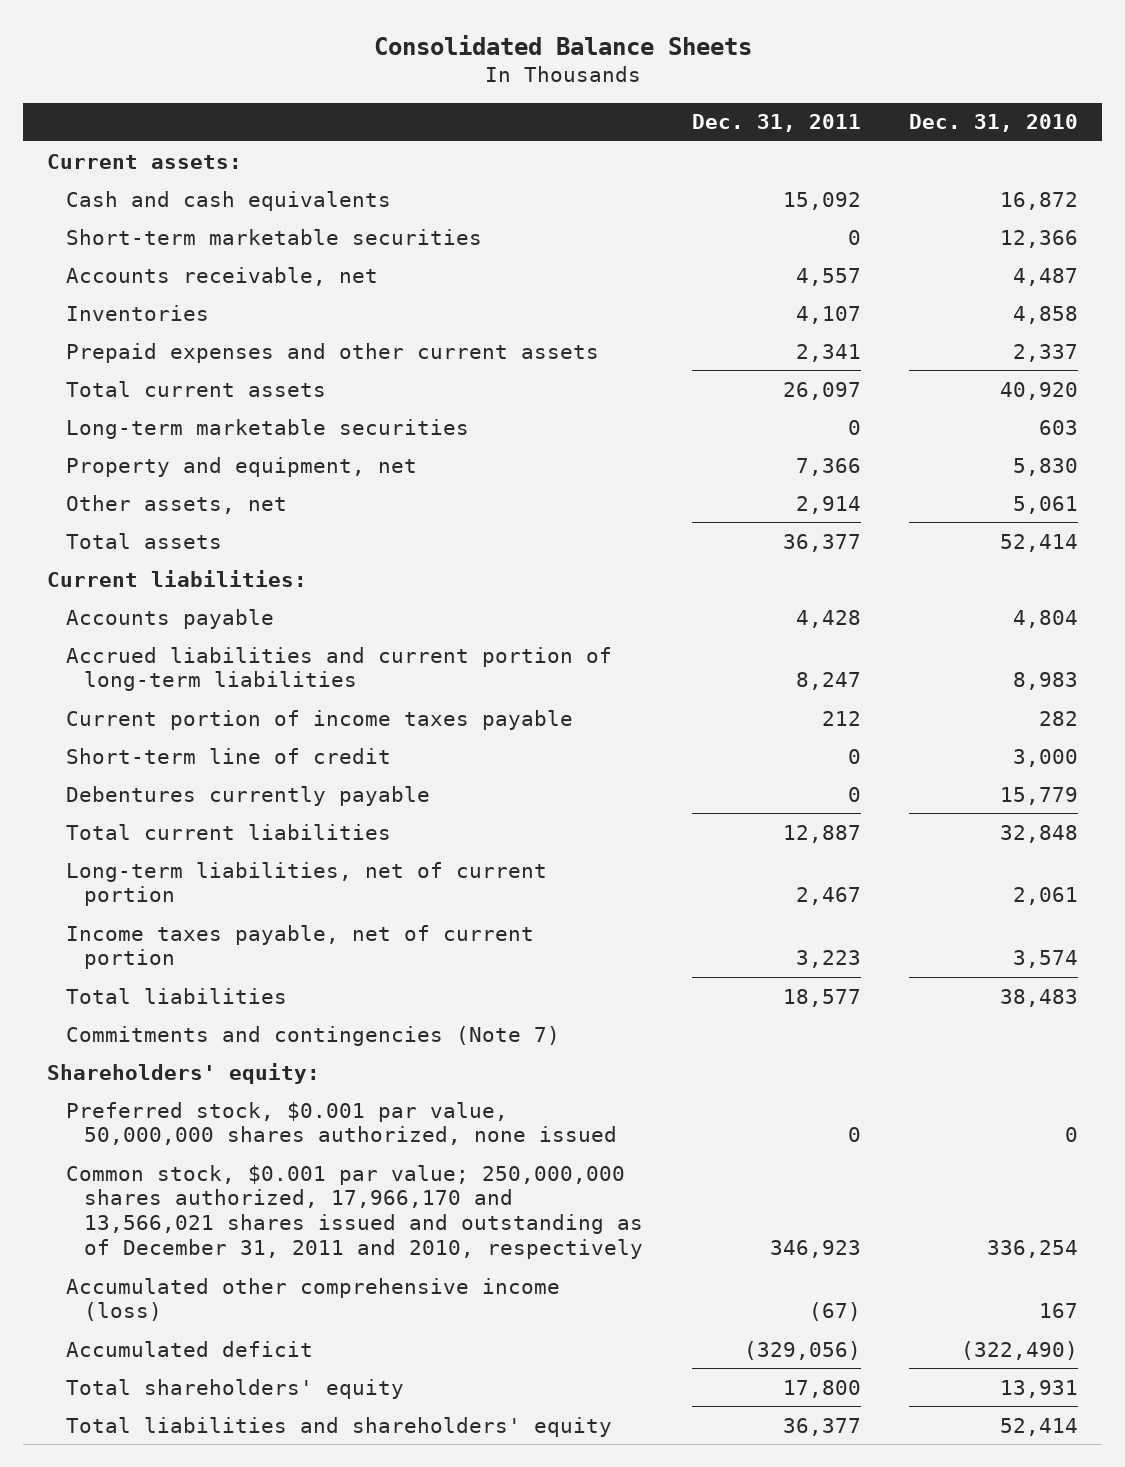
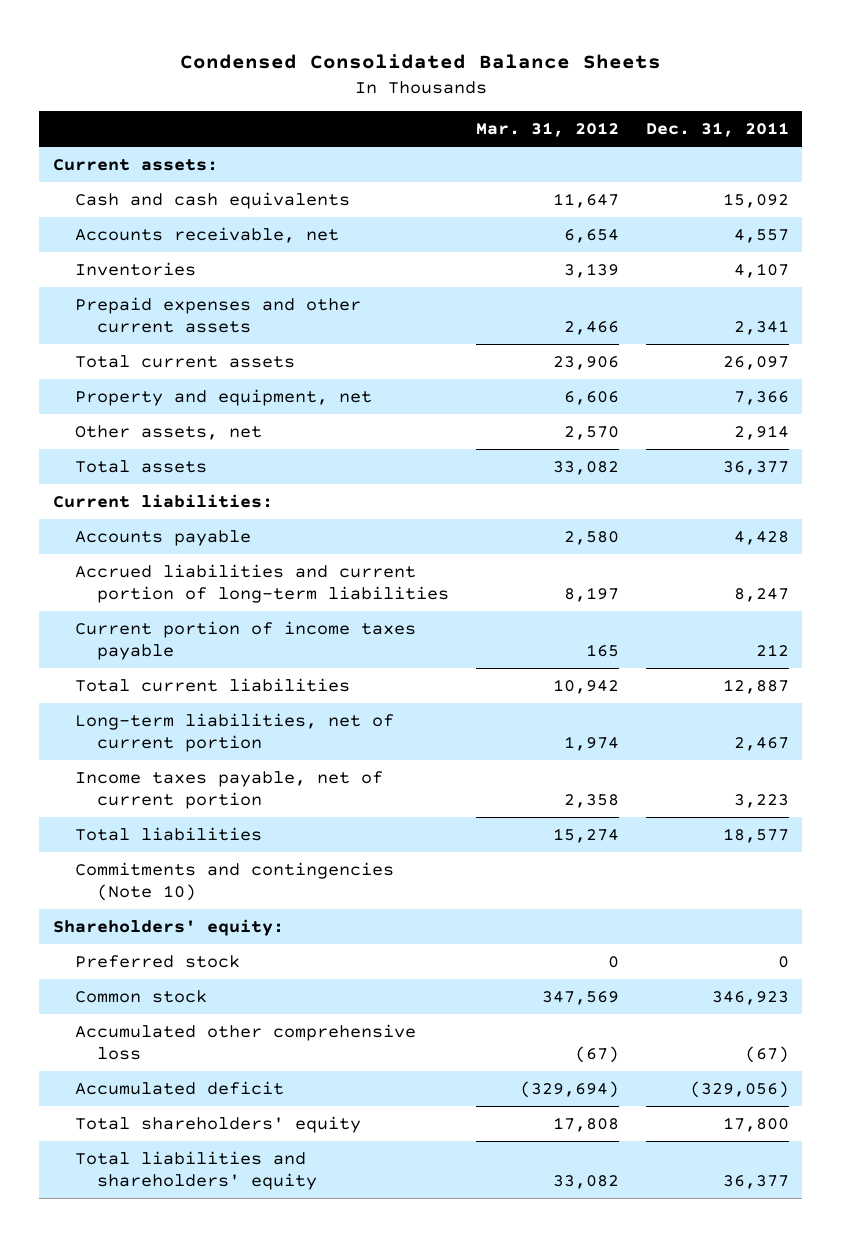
[373,34,752,55] Consolidated Balance Sheets -> [179,53,661,69] Condensed Consolidated Balance Sheets
[909,114,1079,133] Dec. 31, 2010 -> none
none -> [475,122,619,138] Mar. 31, 2012
[65,228,482,245] Short-term marketable securities -> none
[65,418,469,439] Long-term marketable securities -> none
[65,747,391,764] Short-term line of credit -> none
[65,785,430,806] Debentures currently payable -> none
[65,1025,560,1046] Commitments and contingencies (Note 7) -> [74,862,394,902] Commitments and contingencies (Note 10)
[65,1101,617,1146] Preferred stock, $0.001 par value, 50,000,000 shares authorized, none issued -> [74,955,240,969] Preferred stock
[65,1164,643,1260] Common stock, $0.001 par value; 250,000,000 shares authorized, 17,966,170 and 13,566,021 shares issued and outstanding as of December 31, 2011 and 2010, respectively -> [74,990,207,1004] Common stock
[65,1277,560,1322] Accumulated other comprehensive income (loss) -> [74,1024,416,1061] Accumulated other comprehensive loss

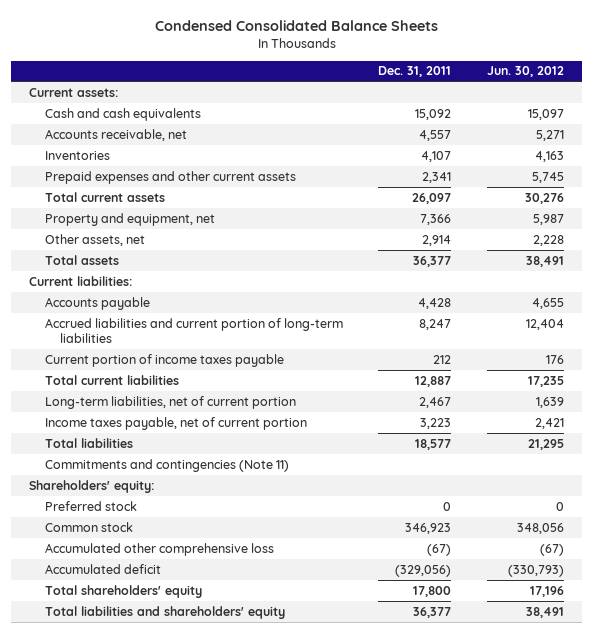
[475,122,619,138] Mar. 31, 2012 -> none
none -> [487,66,565,78] Jun. 30, 2012
[74,862,394,902] Commitments and contingencies (Note 10) -> [44,458,289,472] Commitments and contingencies (Note 11)

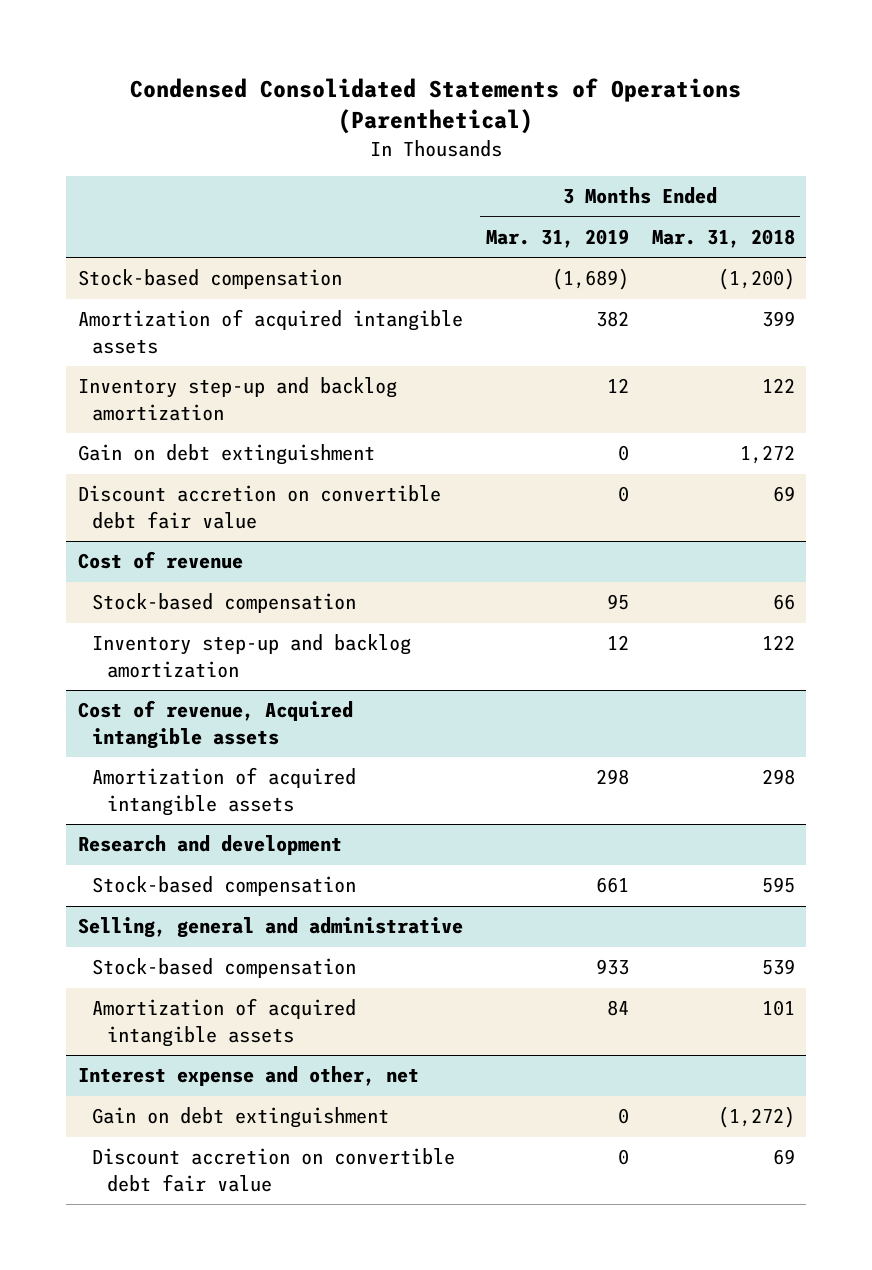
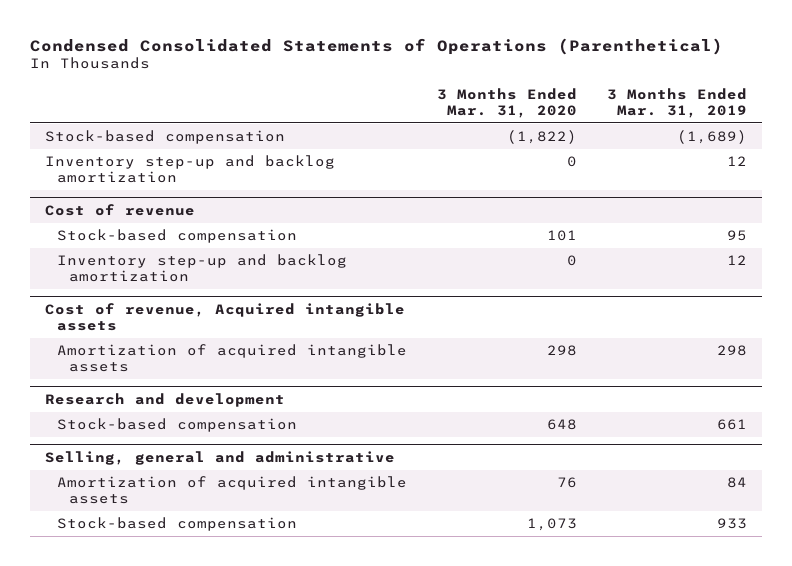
[651,228,795,248] Mar. 31, 2018 -> none
none -> [436,87,577,118] 3 Months Ended Mar. 31, 2020
[77,309,463,354] Amortization of acquired intangible assets -> none
[77,444,375,466] Gain on debt extinguishment -> none
[77,485,441,529] Discount accretion on convertible debt fair value -> none
[77,1066,419,1087] Interest expense and other, net -> none
[92,1107,390,1129] Gain on debt extinguishment -> none
[92,1148,456,1192] Discount accretion on convertible debt fair value -> none
[92,958,357,979] Stock-based compensation -> [57,517,298,532] Stock-based compensation

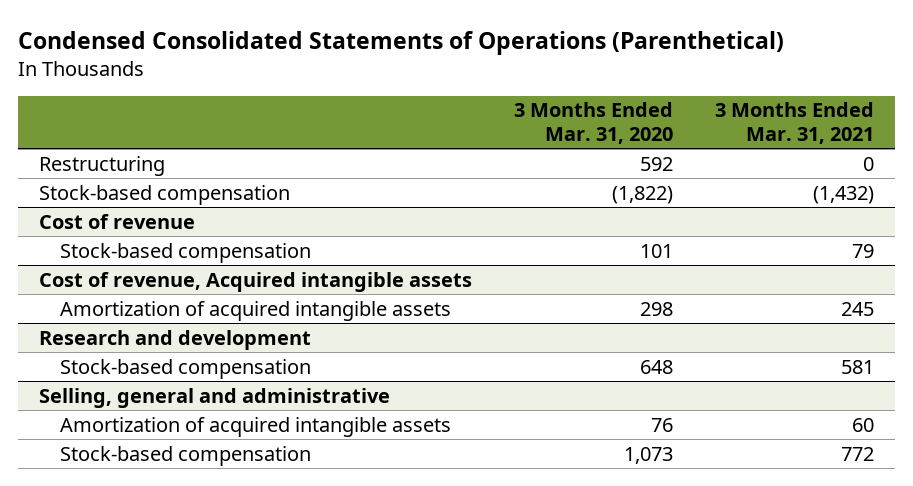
[606,87,747,118] 3 Months Ended Mar. 31, 2019 -> none
none -> [714,102,874,145] 3 Months Ended Mar. 31, 2021
none -> [39,155,166,176] Restructuring
[44,155,335,183] Inventory step-up and backlog amortization -> none
[57,254,348,282] Inventory step-up and backlog amortization -> none

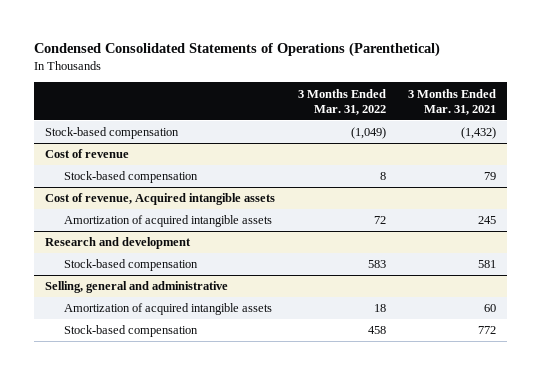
[514,102,674,145] 3 Months Ended Mar. 31, 2020 -> none
none -> [297,88,386,115] 3 Months Ended Mar. 31, 2022
[39,155,166,176] Restructuring -> none

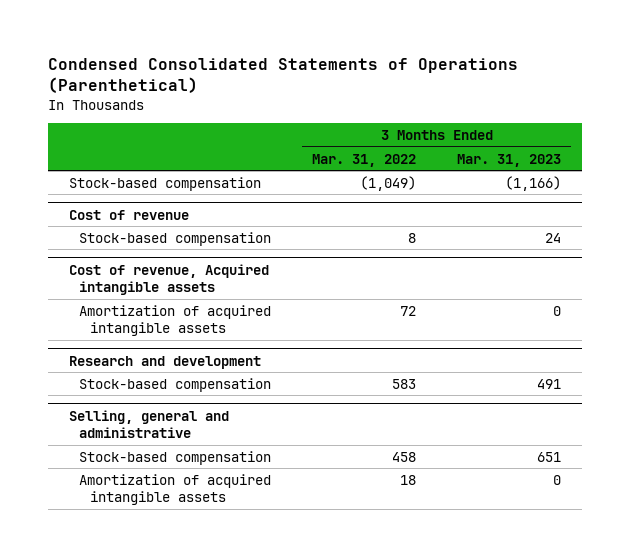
[408,88,497,115] 3 Months Ended Mar. 31, 2021 -> none
none -> [457,153,562,167] Mar. 31, 2023
[64,303,273,316] Amortization of acquired intangible assets -> [79,473,272,506] Amortization of acquired intangible assets

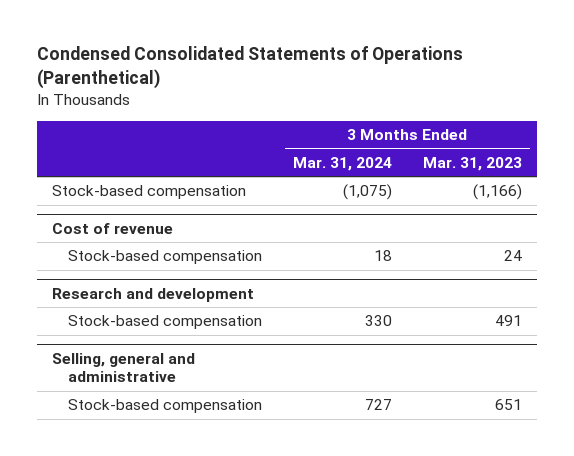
[312,153,417,167] Mar. 31, 2022 -> none
none -> [292,156,392,171] Mar. 31, 2024
[68,263,269,296] Cost of revenue, Acquired intangible assets -> none
[79,304,272,337] Amortization of acquired intangible assets -> none
[79,473,272,506] Amortization of acquired intangible assets -> none

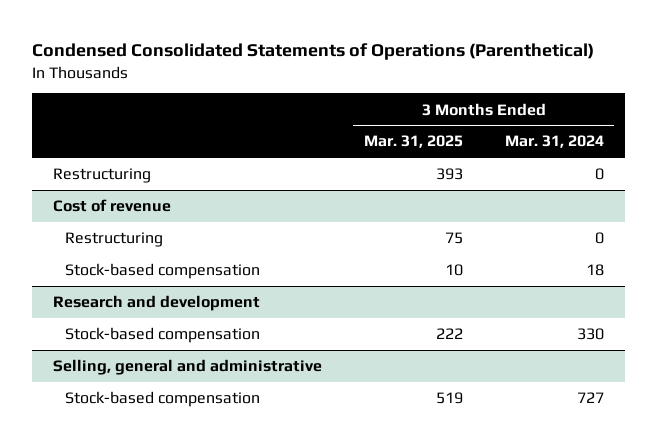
[422,156,522,171] Mar. 31, 2023 -> none
none -> [363,135,463,149] Mar. 31, 2025
[52,185,247,200] Stock-based compensation -> none
none -> [52,168,151,184] Restructuring
none -> [64,232,163,248] Restructuring

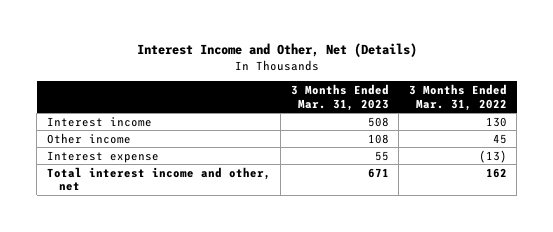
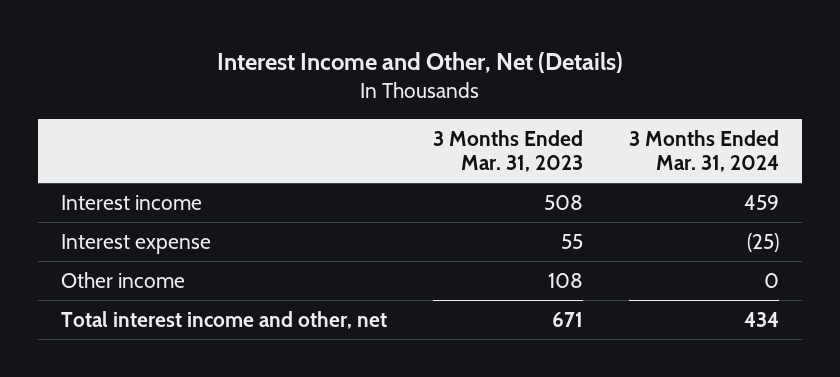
[408,83,507,111] 3 Months Ended Mar. 31, 2022 -> none
none -> [629,129,780,173] 3 Months Ended Mar. 31, 2024
[46,132,131,144] Other income -> [60,271,185,288] Other income

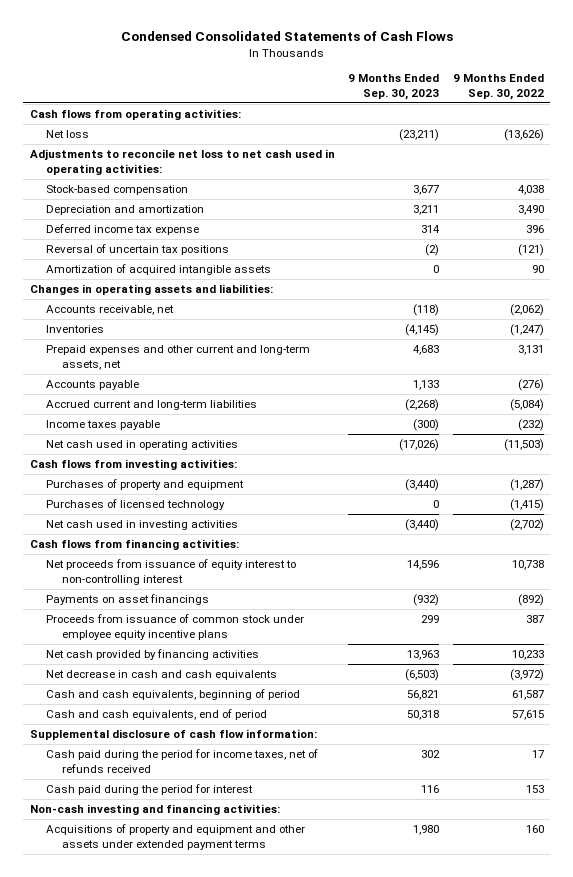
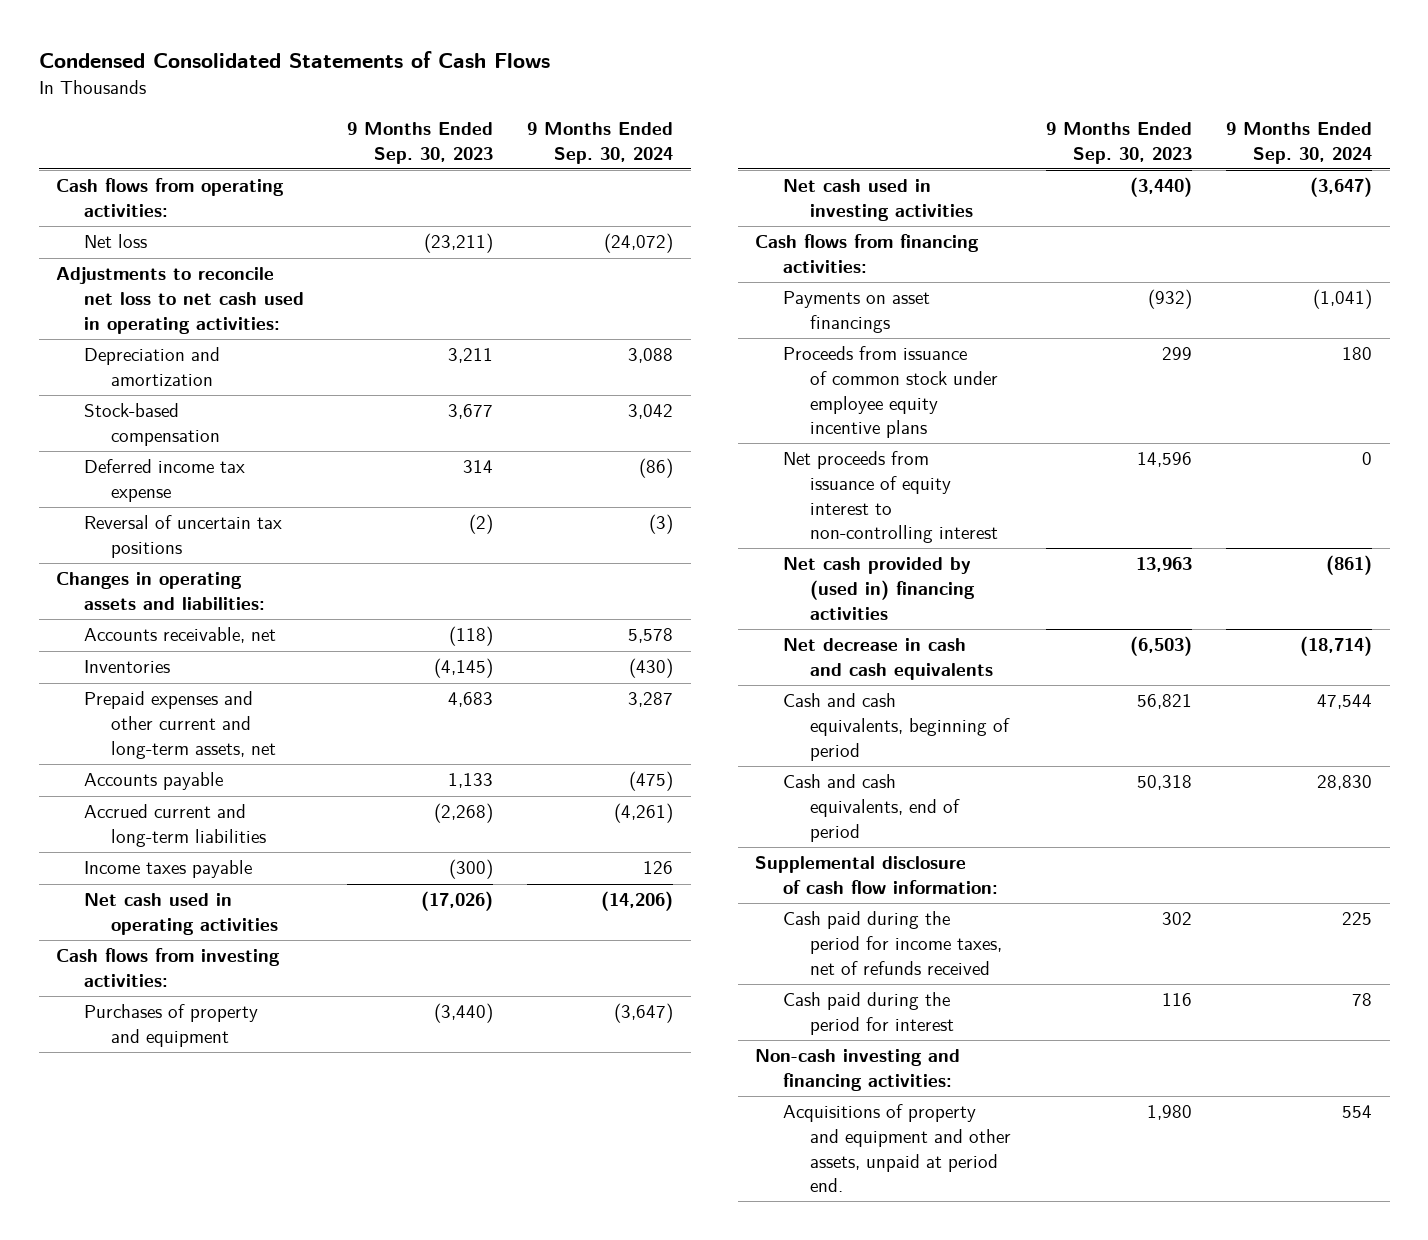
[452,74,544,101] 9 Months Ended Sep. 30, 2022 -> none
none -> [527,122,674,164] 9 Months Ended Sep. 30, 2024
[45,185,188,196] Stock-based compensation -> [83,403,221,447] Stock-based compensation
[45,264,271,276] Amortization of acquired intangible assets -> none
[45,499,225,511] Purchases of licensed technology -> none
[45,559,296,585] Net proceeds from issuance of equity interest to non-controlling interest -> [782,451,999,544] Net proceeds from issuance of equity interest to non-controlling interest
[45,649,259,661] Net cash provided by financing activities -> [782,557,976,620] Net cash provided by (used in) financing activities
[45,824,305,850] Acquisitions of property and equipment and other assets under extended payment terms -> [782,1104,1012,1193] Acquisitions of property and equipment and other assets, unpaid at period end.

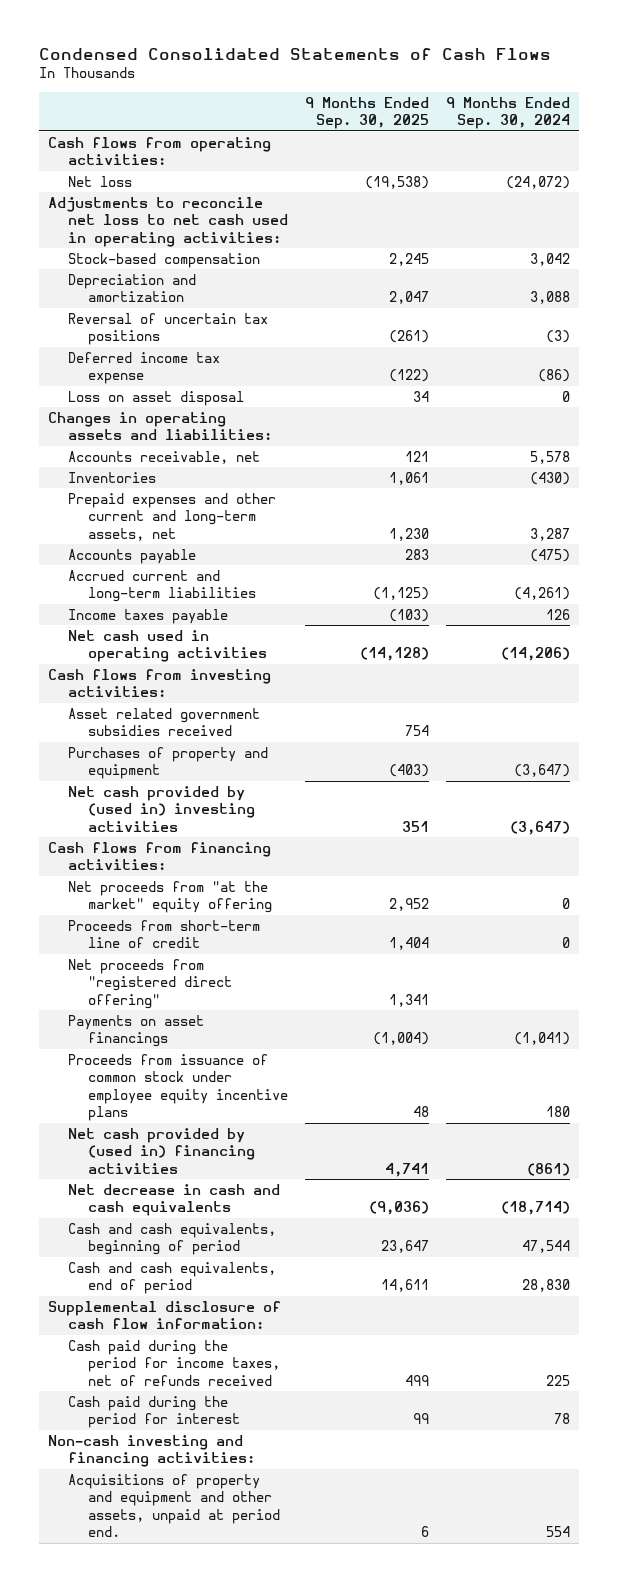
[346,122,493,164] 9 Months Ended Sep. 30, 2023 -> none
none -> [305,96,430,130] 9 Months Ended Sep. 30, 2025
[83,347,220,387] Depreciation and amortization -> [67,273,196,303] Depreciation and amortization
[83,459,245,503] Deferred income tax expense -> [67,351,220,385] Deferred income tax expense
none -> [67,390,244,406] Loss on asset disposal
none -> [67,707,260,737] Asset related government subsidies received
[782,179,974,222] Net cash used in investing activities -> [67,785,255,832] Net cash provided by (used in) investing activities
none -> [67,880,272,914] Net proceeds from "at the market" equity offering
none -> [67,919,260,949] Proceeds from short-term line of credit
none -> [67,958,232,1009] Net proceeds from "registered direct offering"
[782,451,999,544] Net proceeds from issuance of equity interest to non-controlling interest -> none

